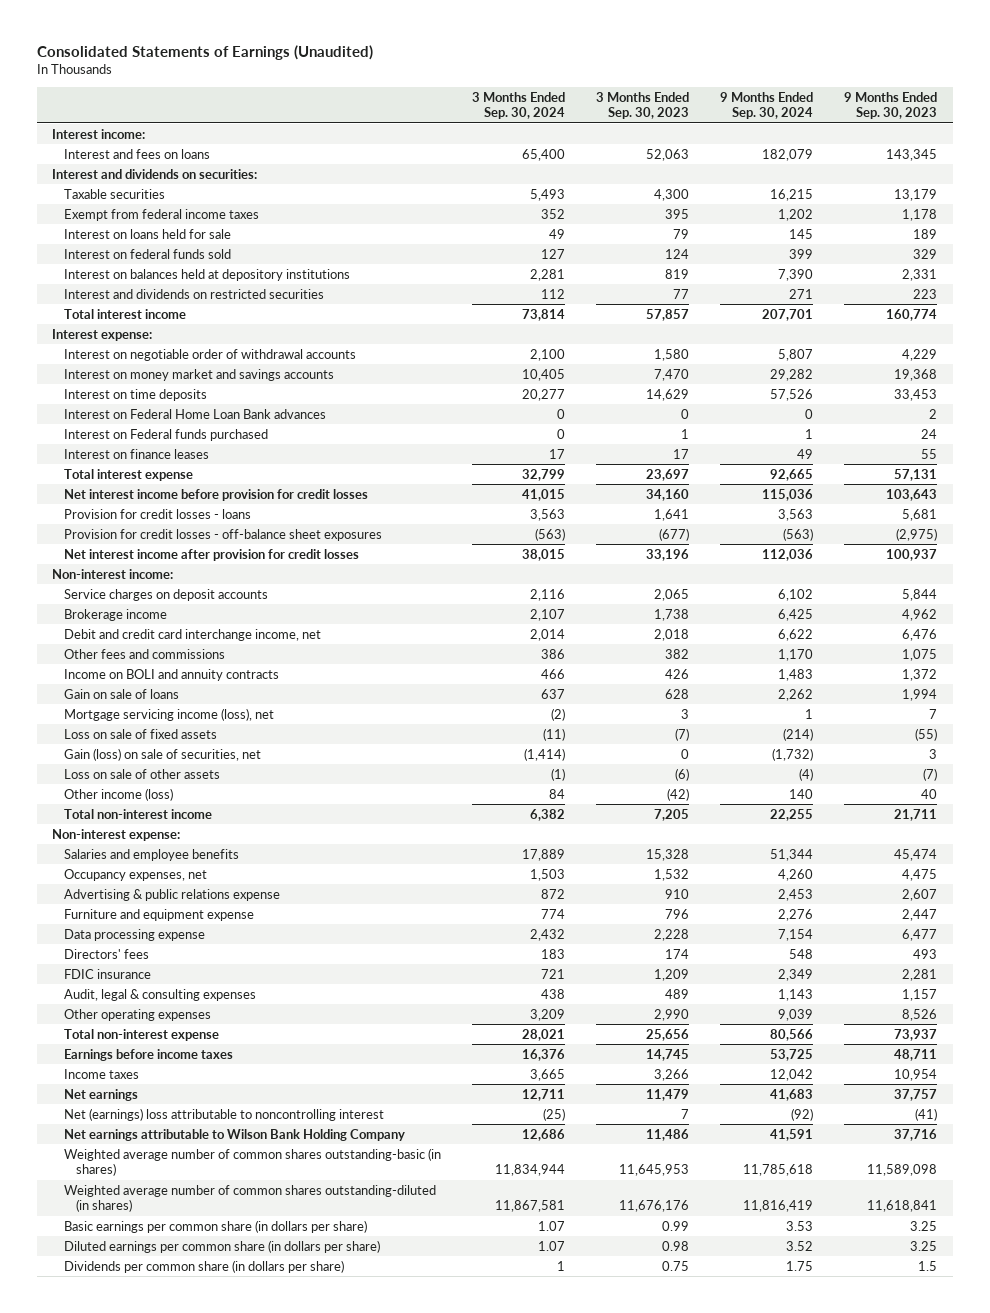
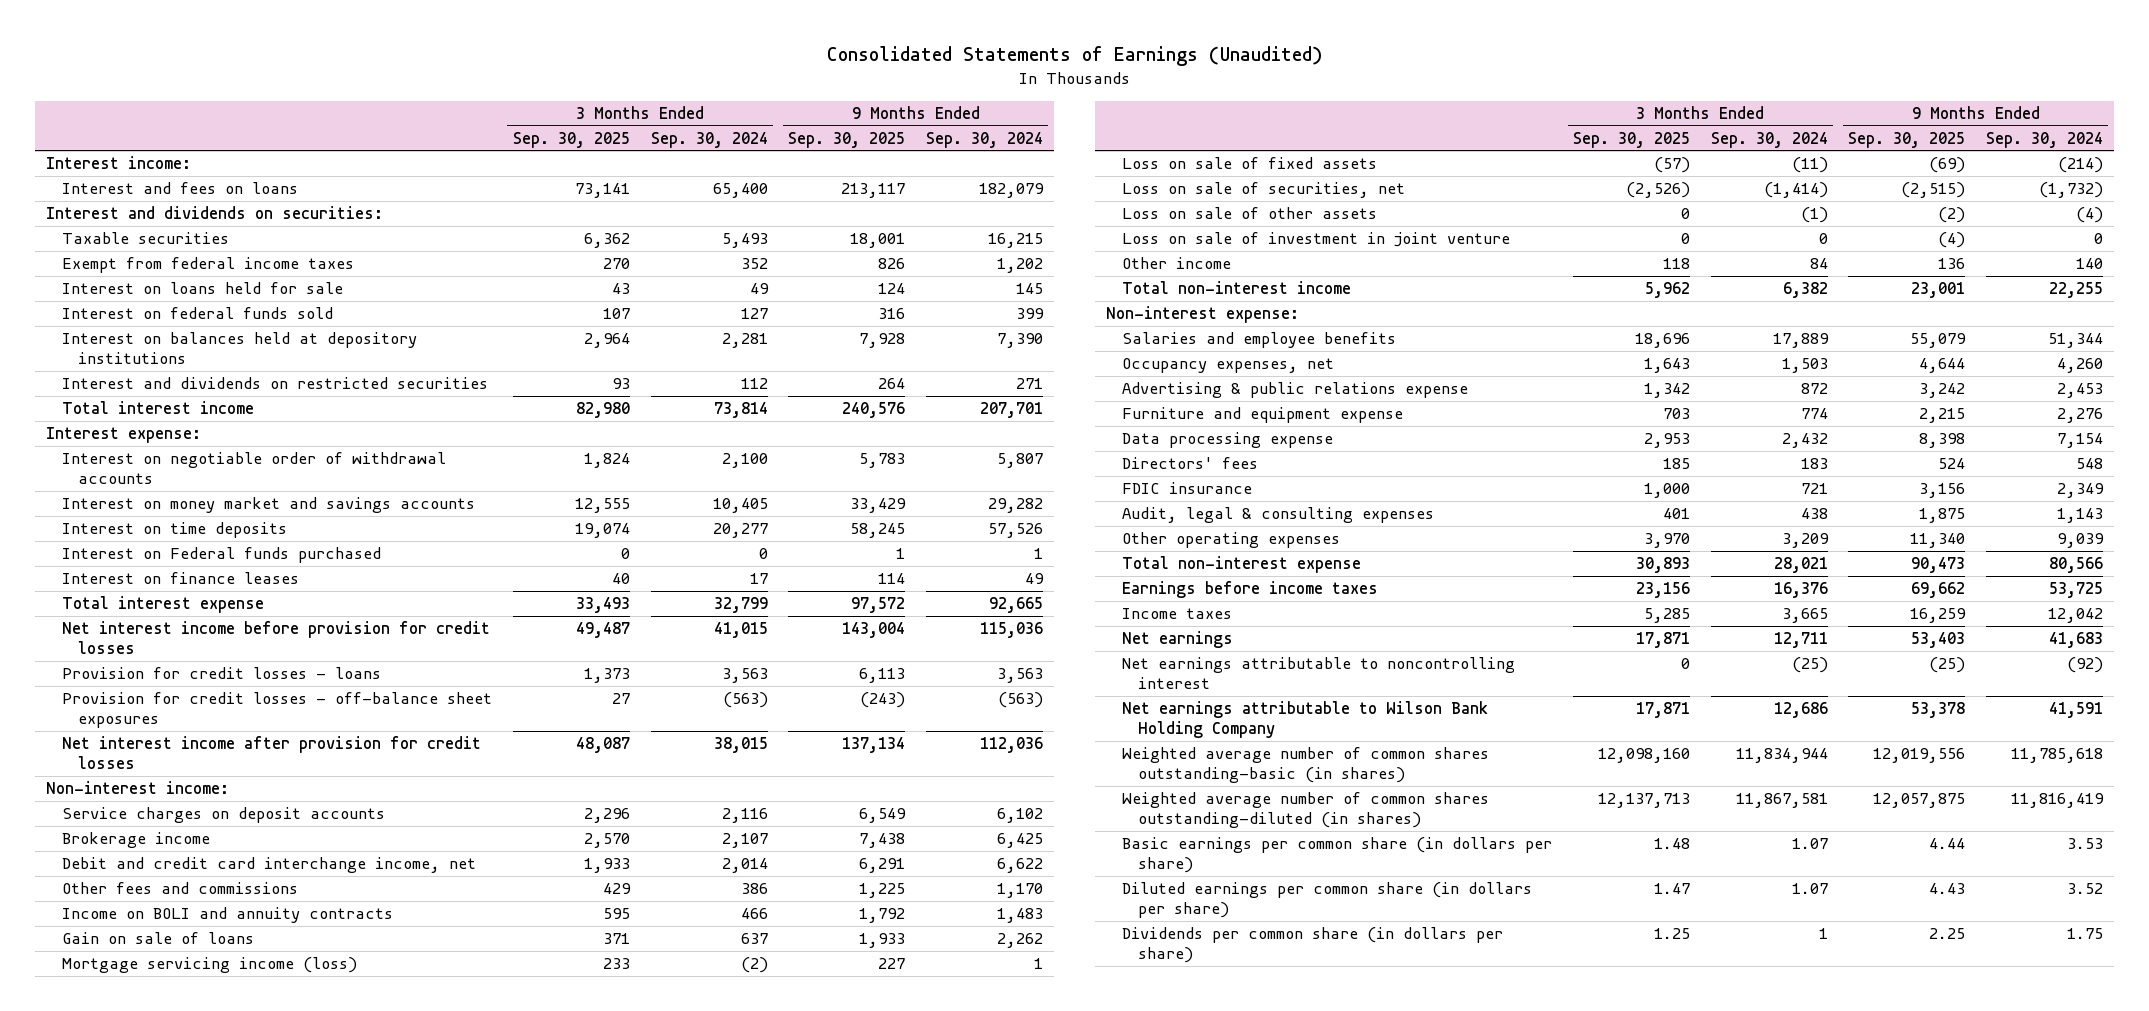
[596,92,690,120] 3 Months Ended Sep. 30, 2023 -> none
[844,92,938,120] 9 Months Ended Sep. 30, 2023 -> none
none -> [512,131,630,148] Sep. 30, 2025
none -> [788,131,906,148] Sep. 30, 2025
[64,408,327,419] Interest on Federal Home Loan Bank advances -> none
[64,707,275,721] Mortgage servicing income (loss), net -> [61,957,357,974] Mortgage servicing income (loss)
[64,747,262,761] Gain (loss) on sale of securities, net -> [1121,182,1405,199] Loss on sale of securities, net
none -> [1121,232,1510,248] Loss on sale of investment in joint venture
[64,787,174,801] Other income (loss) -> [1121,257,1231,270] Other income
[64,1107,385,1121] Net (earnings) loss attributable to noncontrolling interest -> [1121,657,1515,690] Net earnings attributable to noncontrolling interest

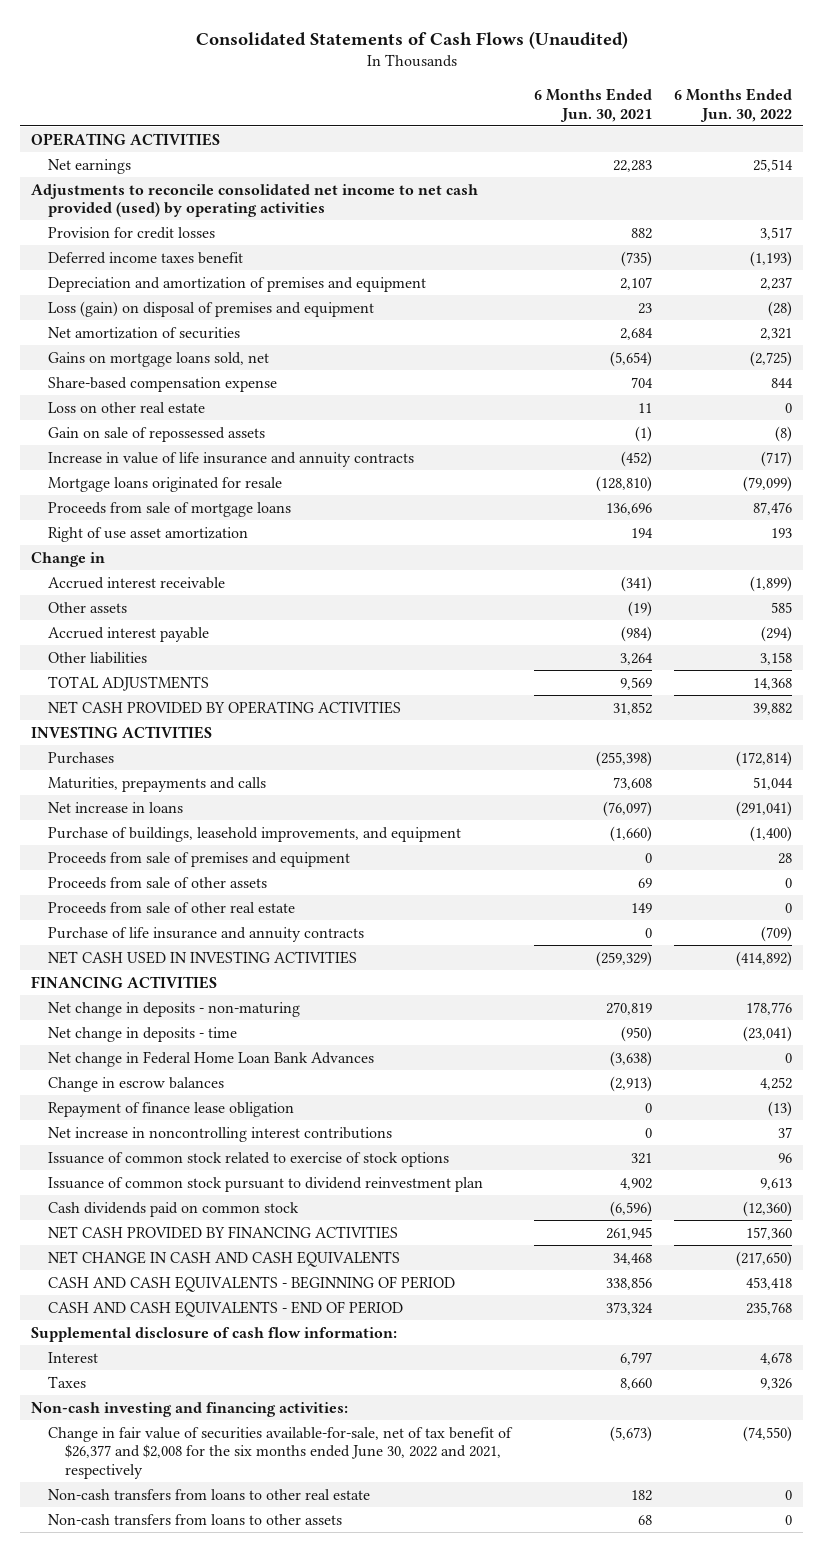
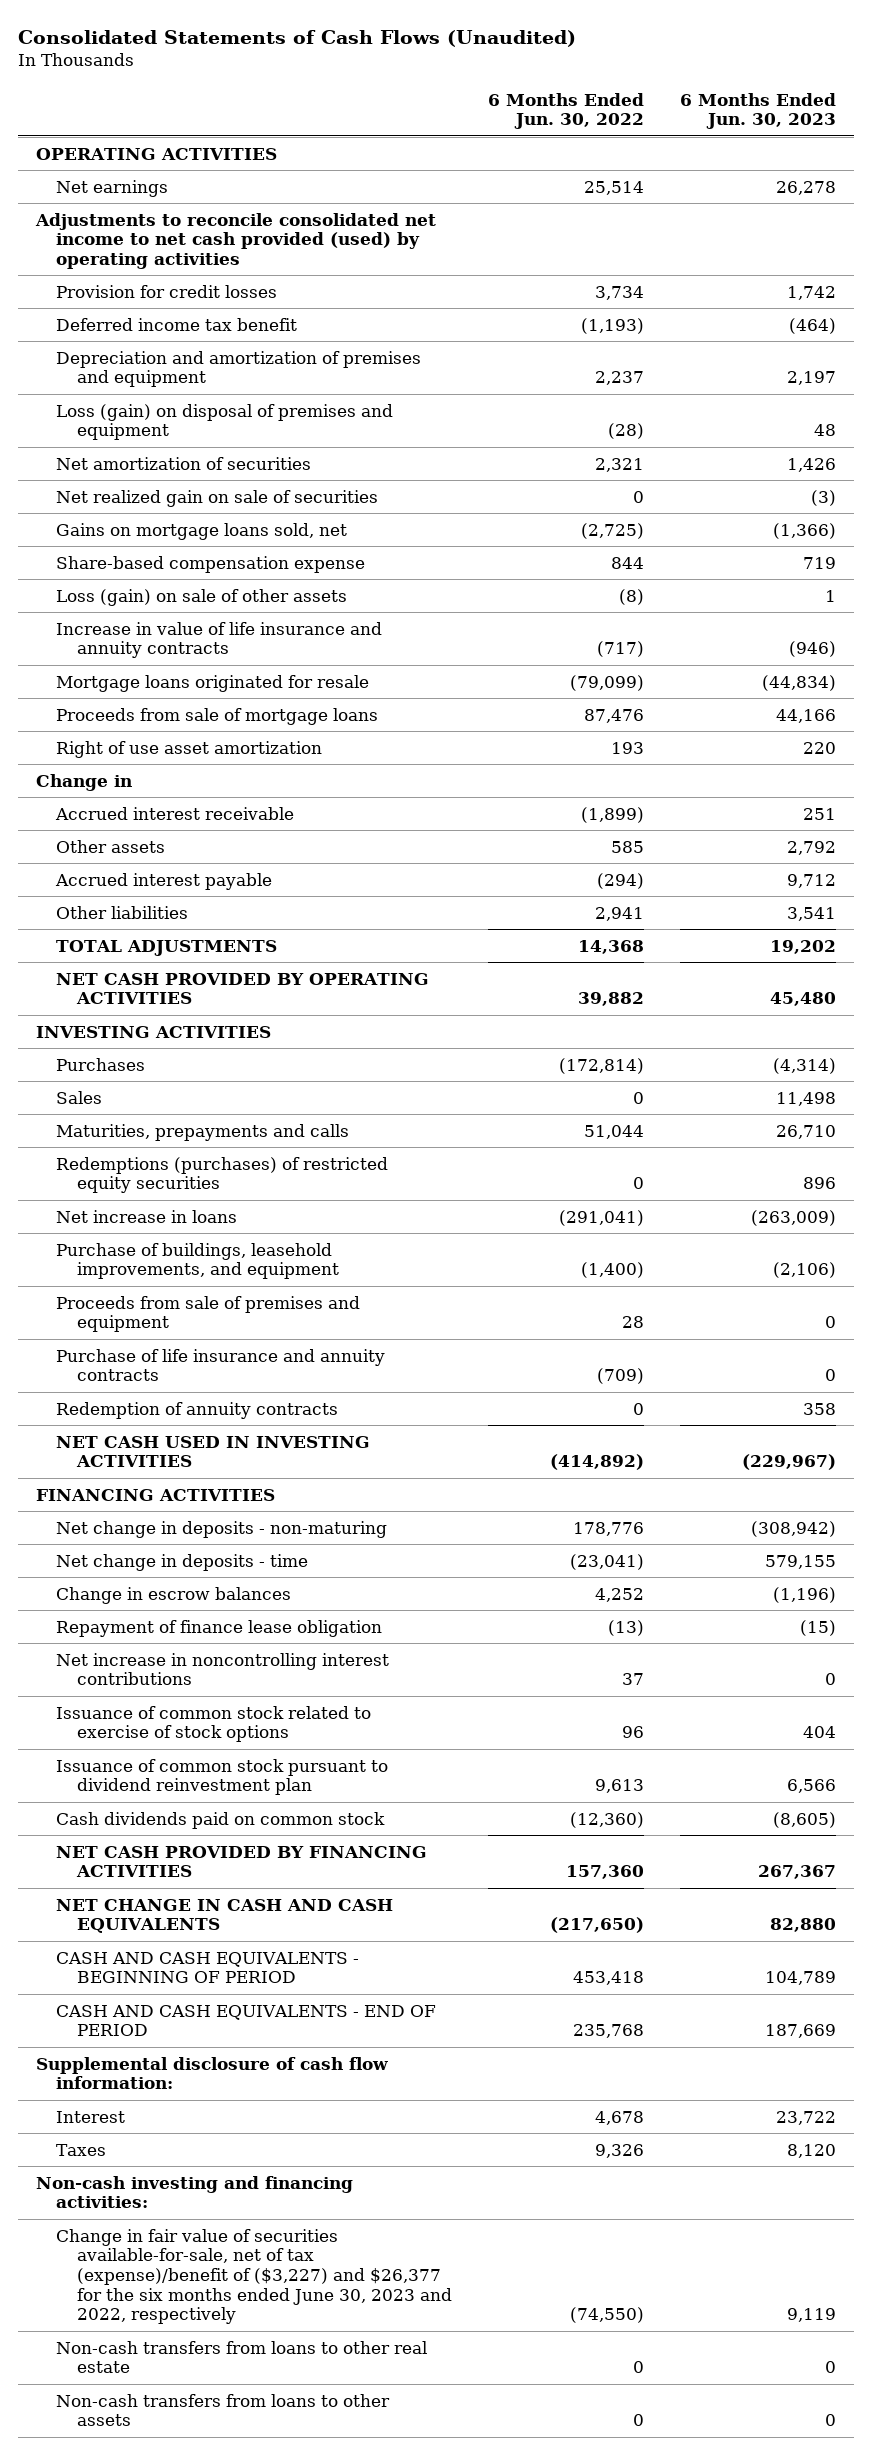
[533,87,652,122] 6 Months Ended Jun. 30, 2021 -> none
none -> [680,92,837,130] 6 Months Ended Jun. 30, 2023
[759,226,792,240] 3,517 -> [595,285,645,300] 3,734
[48,251,244,264] Deferred income taxes benefit -> [56,317,298,331] Deferred income tax benefit
none -> [56,489,379,507] Net realized gain on sale of securities
[48,401,206,413] Loss on other real estate -> none
[48,426,266,442] Gain on sale of repossessed assets -> [56,588,348,606] Loss (gain) on sale of other assets
[759,651,792,665] 3,158 -> [595,906,645,921] 2,941
none -> [56,1090,103,1104] Sales
none -> [56,1156,389,1194] Redemptions (purchases) of restricted equity securities
[48,876,268,889] Proceeds from sale of other assets -> none
[48,901,296,914] Proceeds from sale of other real estate -> none
none -> [56,1401,339,1419] Redemption of annuity contracts
[48,1050,375,1067] Net change in Federal Home Loan Bank Advances -> none
[48,1426,514,1479] Change in fair value of securities available-for-sale, net of tax benefit of $26,377 and $2,008 for the six months ended June 30, 2022 and 2021, respectively -> [56,2228,452,2325] Change in fair value of securities available-for-sale, net of tax (expense)/benefit of ($3,227) and $26,377 for the six months ended June 30, 2023 and 2022, respectively

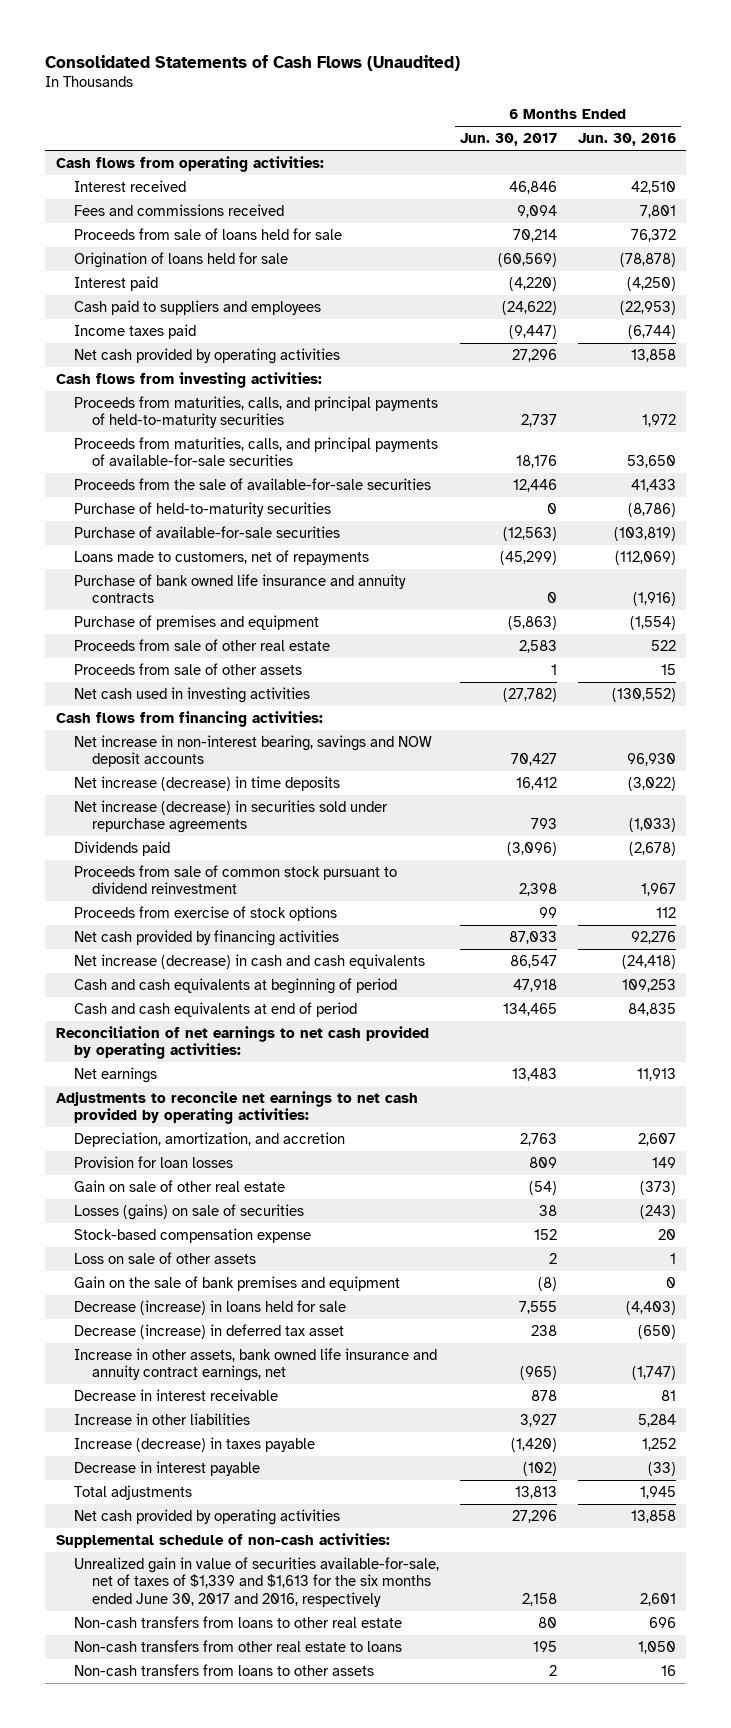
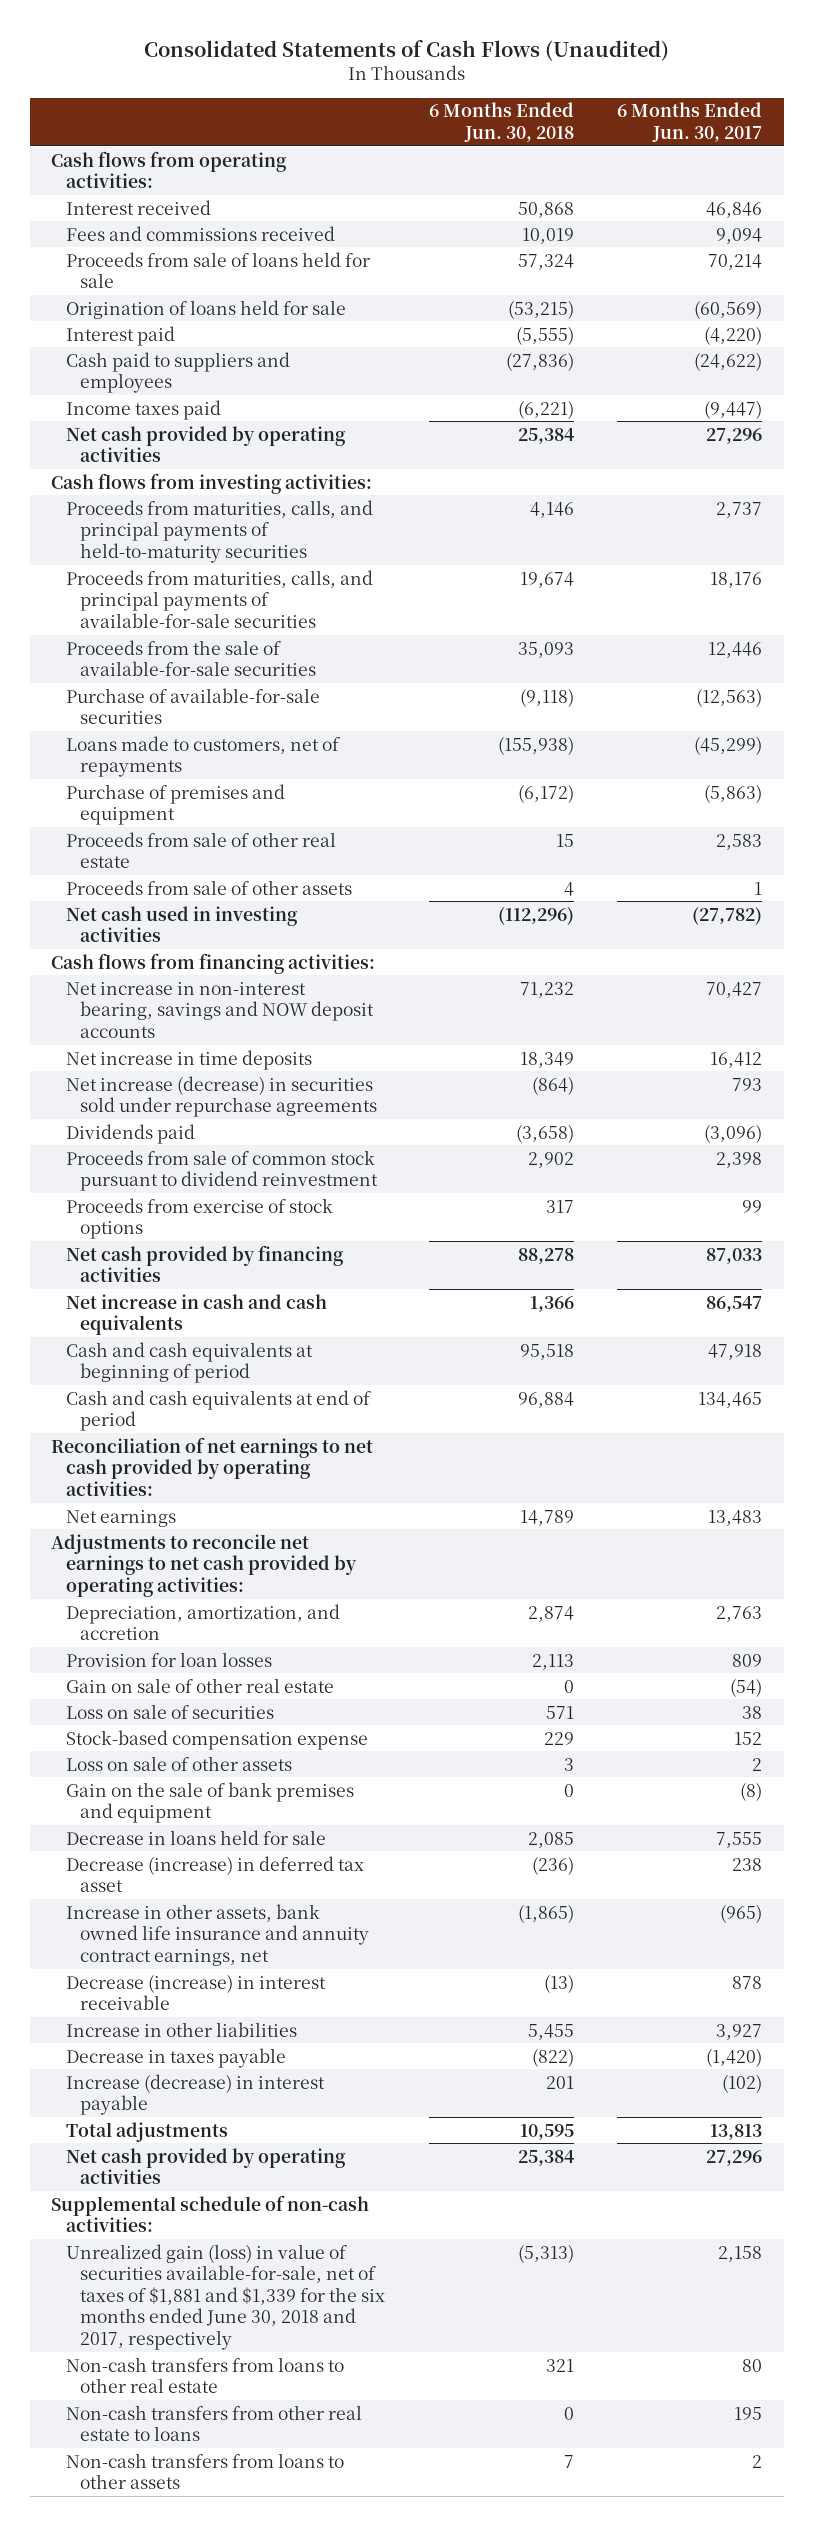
[577,133,676,147] Jun. 30, 2016 -> none
none -> [428,102,574,142] 6 Months Ended Jun. 30, 2018
[74,502,332,518] Purchase of held-to-maturity securities -> none
[74,574,407,604] Purchase of bank owned life insurance and annuity contracts -> none
[74,776,341,792] Net increase (decrease) in time deposits -> [65,1049,312,1070] Net increase in time deposits
[74,954,426,970] Net increase (decrease) in cash and cash equivalents -> [65,1293,327,1336] Net increase in cash and cash equivalents
[74,1204,305,1221] Losses (gains) on sale of securities -> [65,1703,274,1719] Loss on sale of securities
[74,1300,347,1316] Decrease (increase) in loans held for sale -> [65,1829,326,1845] Decrease in loans held for sale
[74,1389,279,1402] Decrease in interest receivable -> [65,1973,326,2011] Decrease (increase) in interest receivable
[74,1437,316,1453] Increase (decrease) in taxes payable -> [65,2047,286,2068] Decrease in taxes payable
[74,1461,261,1477] Decrease in interest payable -> [65,2073,325,2116] Increase (decrease) in interest payable
[74,1557,440,1607] Unrealized gain in value of securities available-for-sale, net of taxes of $1,339 and $1,613 for the six months ended June 30, 2017 and 2016, respectively -> [65,2243,386,2350] Unrealized gain (loss) in value of securities available-for-sale, net of taxes of $1,881 and $1,339 for the six months ended June 30, 2018 and 2017, respectively

